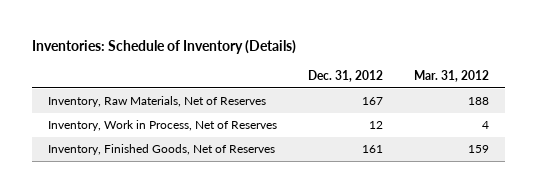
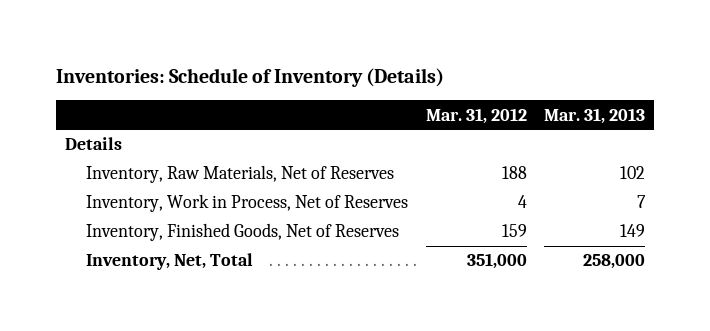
[308,69,384,82] Dec. 31, 2012 -> none
none -> [544,107,646,124] Mar. 31, 2013
none -> [64,137,122,151] Details
none -> [85,253,253,271] Inventory, Net, Total

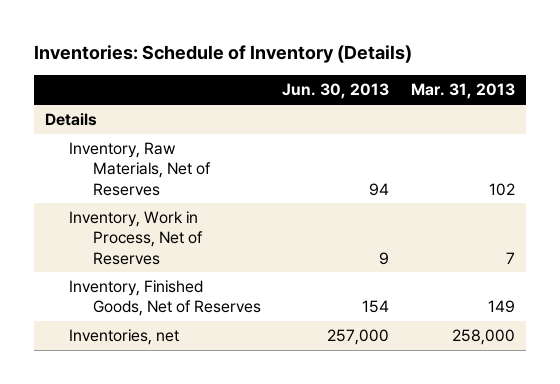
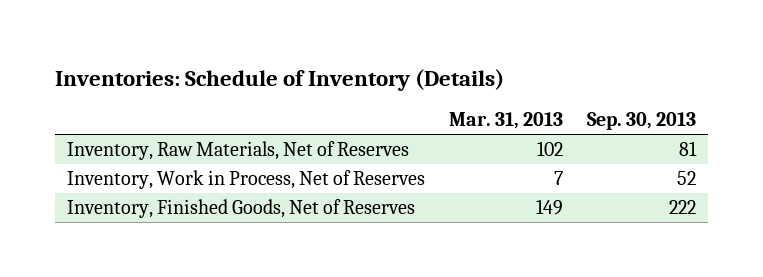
[282,83,390,100] Jun. 30, 2013 -> none
none -> [586,112,696,131] Sep. 30, 2013
[45,113,98,127] Details -> none
[68,329,179,346] Inventories, net -> none

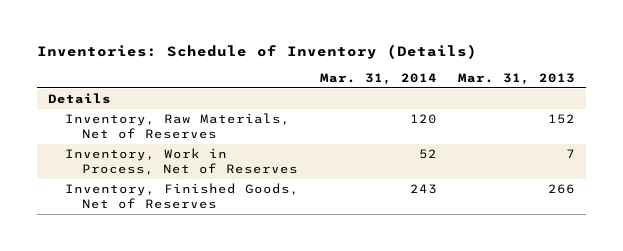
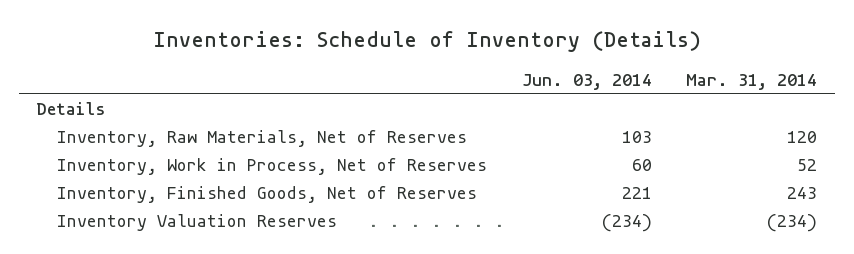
[458,72,576,85] Mar. 31, 2013 -> none
none -> [521,73,652,90] Jun. 03, 2014
none -> [57,214,338,232] Inventory Valuation Reserves

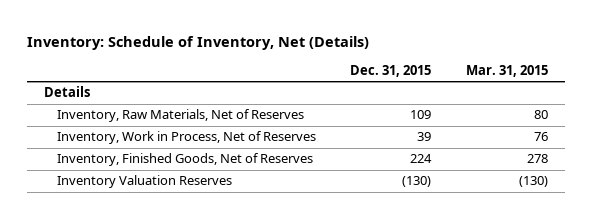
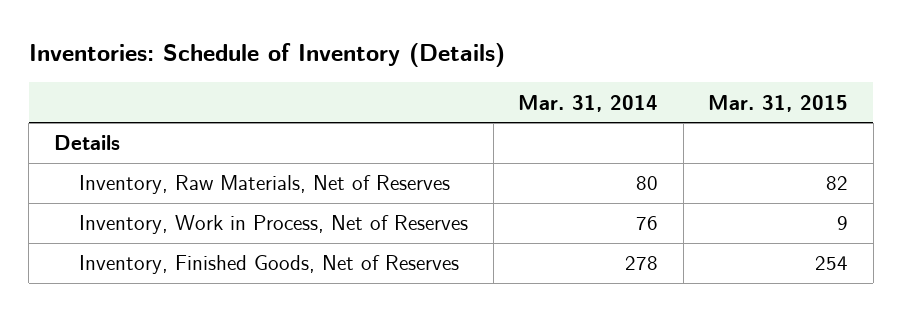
[26,35,369,50] Inventory: Schedule of Inventory, Net (Details) -> [28,43,505,68] Inventories: Schedule of Inventory (Details)
[350,64,432,77] Dec. 31, 2015 -> none
none -> [518,94,659,112] Mar. 31, 2014
[57,175,233,189] Inventory Valuation Reserves -> none
[533,110,548,120] 80 -> [826,176,849,191] 82
[533,132,548,142] 76 -> [837,216,849,231] 9
[526,154,548,164] 278 -> [815,256,849,271] 254

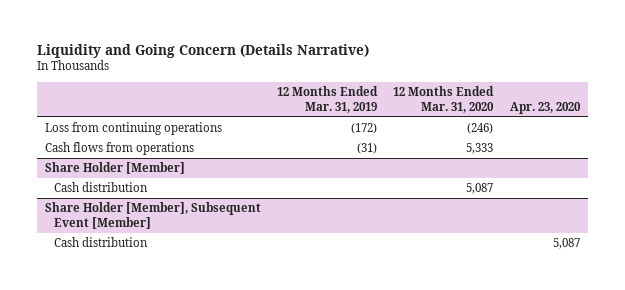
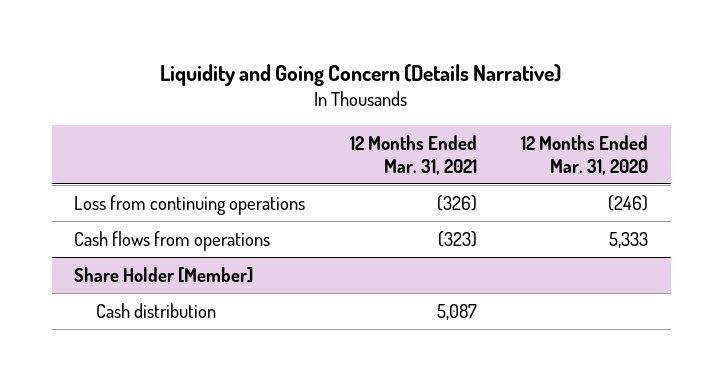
[277,86,379,114] 12 Months Ended Mar. 31, 2019 -> none
[509,102,581,115] Apr. 23, 2020 -> none
none -> [349,134,477,175] 12 Months Ended Mar. 31, 2021
[53,182,148,193] Cash distribution -> none
[44,202,261,230] Share Holder [Member], Subsequent Event [Member] -> none

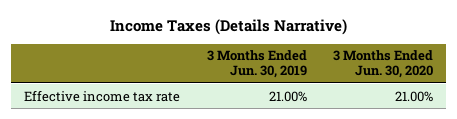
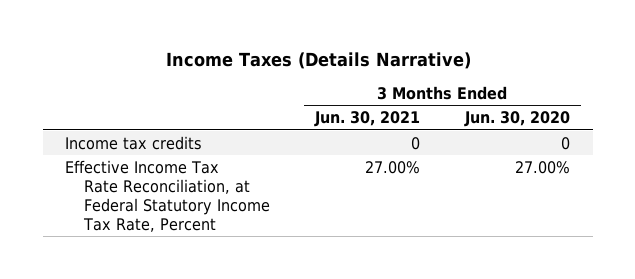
[206,50,307,79] 3 Months Ended Jun. 30, 2019 -> none
none -> [313,111,420,128] Jun. 30, 2021
none -> [65,135,203,150] Income tax credits
[24,89,181,102] Effective income tax rate -> [65,159,270,232] Effective Income Tax Rate Reconciliation, at Federal Statutory Income Tax Rate, Percent
[395,90,434,102] 21.00% -> [515,160,571,174] 27.00%

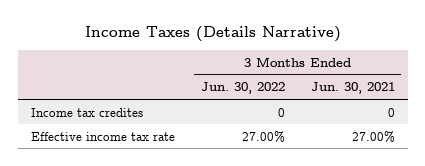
[464,111,571,128] Jun. 30, 2020 -> none
none -> [200,82,285,95] Jun. 30, 2022
[65,135,203,150] Income tax credits -> [30,107,143,117] Income tax credites
[65,159,270,232] Effective Income Tax Rate Reconciliation, at Federal Statutory Income Tax Rate, Percent -> [30,131,175,141] Effective income tax rate

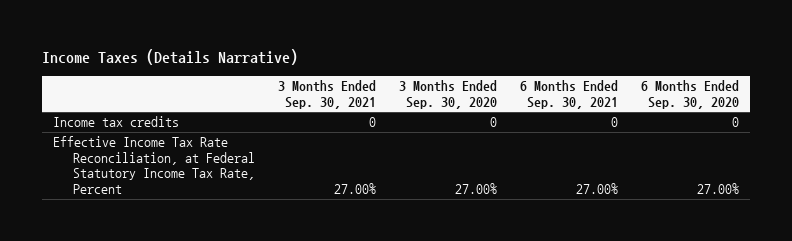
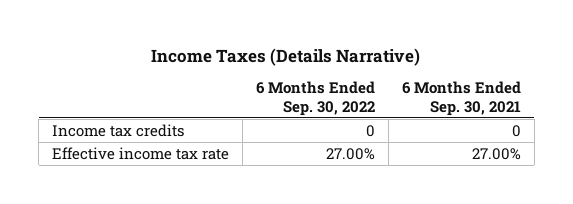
[277,79,376,109] 3 Months Ended Sep. 30, 2021 -> none
[398,79,497,109] 3 Months Ended Sep. 30, 2020 -> none
[640,79,739,109] 6 Months Ended Sep. 30, 2020 -> none
none -> [255,81,375,116] 6 Months Ended Sep. 30, 2022
[53,136,255,195] Effective Income Tax Rate Reconciliation, at Federal Statutory Income Tax Rate, Percent -> [52,146,230,160] Effective income tax rate

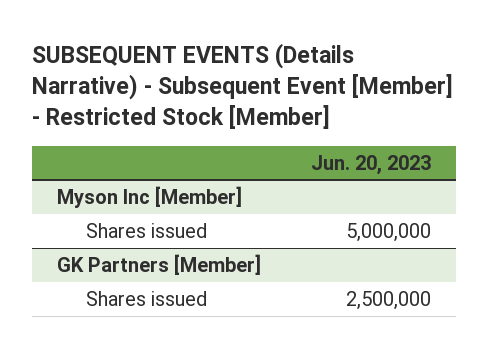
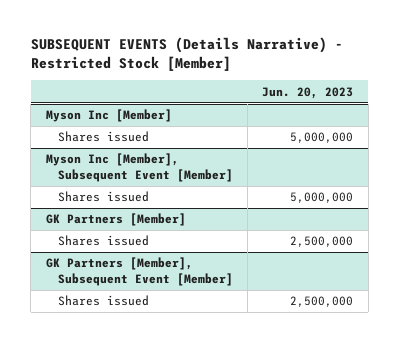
[31,42,453,130] SUBSEQUENT EVENTS (Details Narrative) - Subsequent Event [Member] - Restricted Stock [Member] -> [30,37,343,72] SUBSEQUENT EVENTS (Details Narrative) - Restricted Stock [Member]
none -> [45,153,233,182] Myson Inc [Member], Subsequent Event [Member]
none -> [57,191,149,203] Shares issued
none -> [45,257,233,286] GK Partners [Member], Subsequent Event [Member]
none -> [57,295,149,307] Shares issued

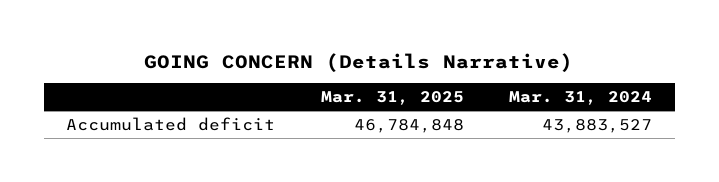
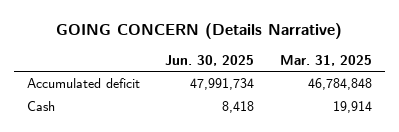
[509,91,653,106] Mar. 31, 2024 -> none
none -> [165,54,255,66] Jun. 30, 2025
none -> [26,101,55,112] Cash

